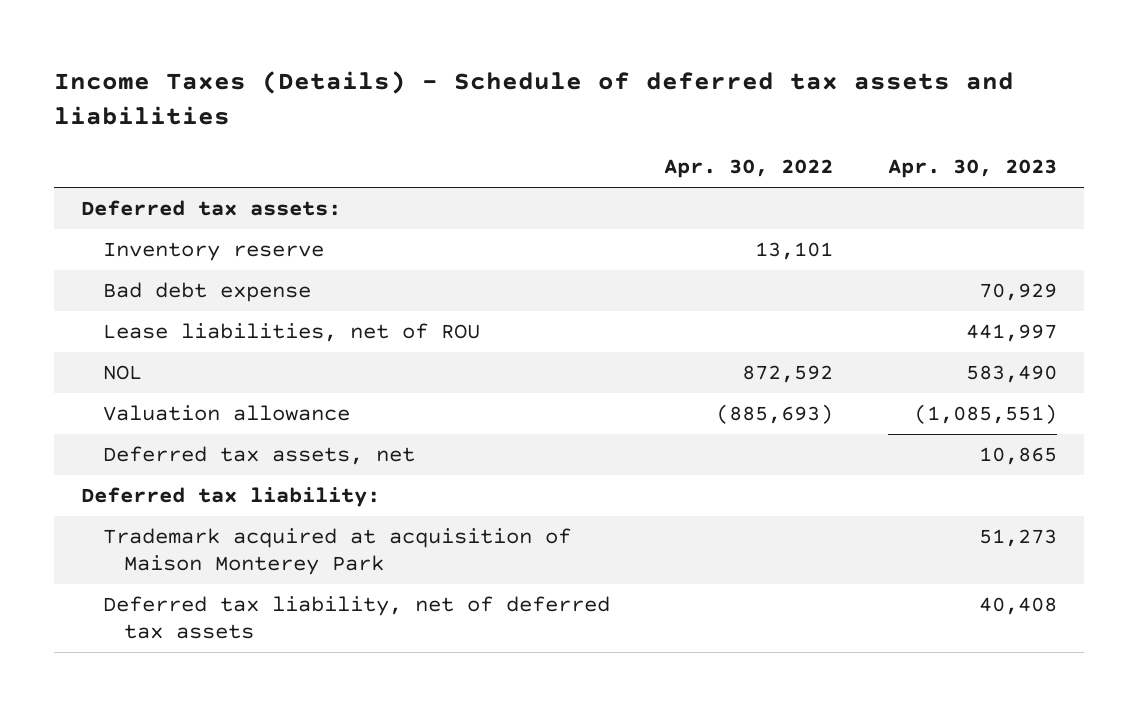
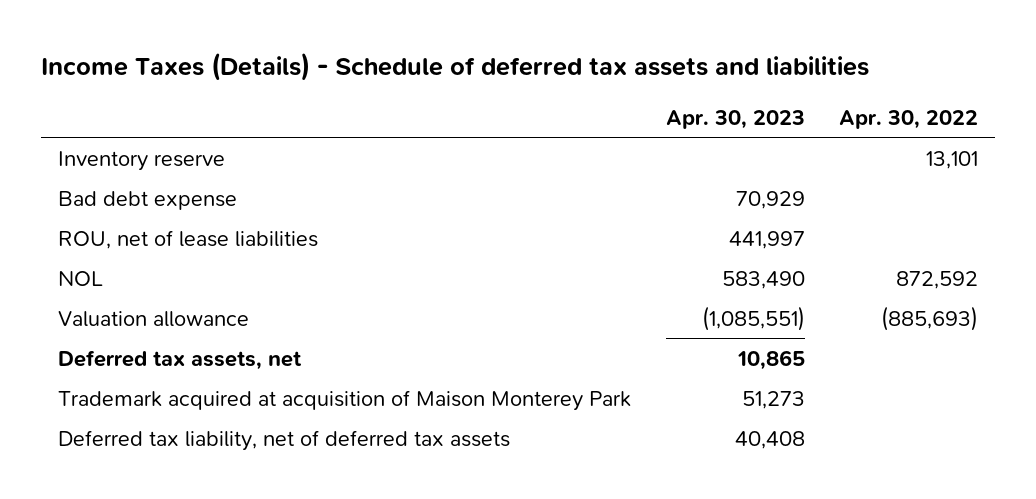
[81,199,342,216] Deferred tax assets: -> none
[102,322,480,342] Lease liabilities, net of ROU -> [58,229,319,249] ROU, net of lease liabilities
[81,486,381,507] Deferred tax liability: -> none

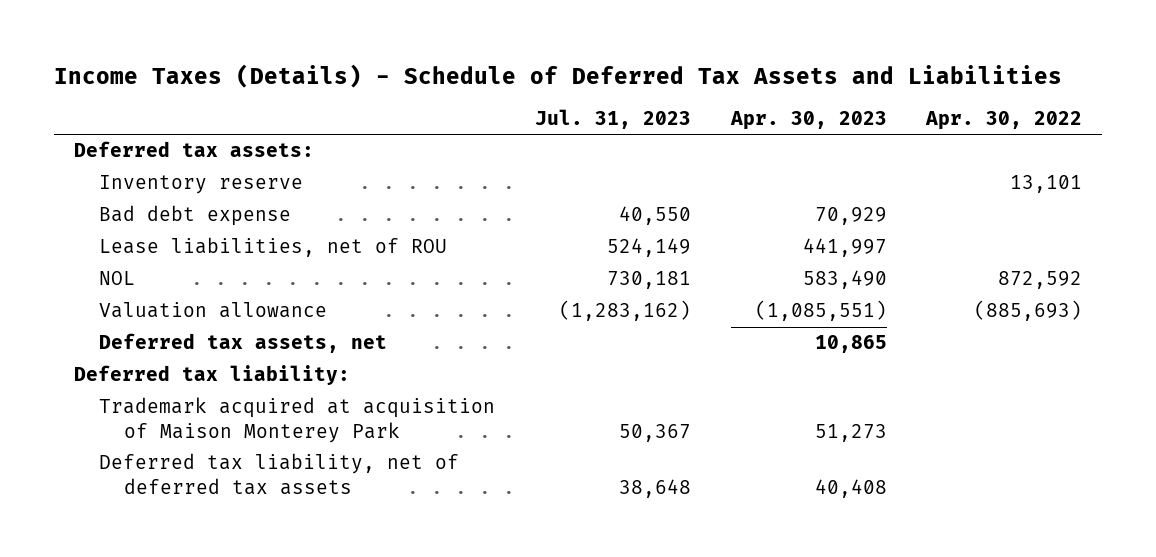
[40,52,869,82] Income Taxes (Details) - Schedule of deferred tax assets and liabilities -> [53,63,1062,88] Income Taxes (Details) - Schedule of Deferred Tax Assets and Liabilities
none -> [534,109,691,130] Jul. 31, 2023
none -> [73,141,314,158] Deferred tax assets:
[58,229,319,249] ROU, net of lease liabilities -> [98,237,447,258] Lease liabilities, net of ROU
none -> [73,365,350,386] Deferred tax liability:

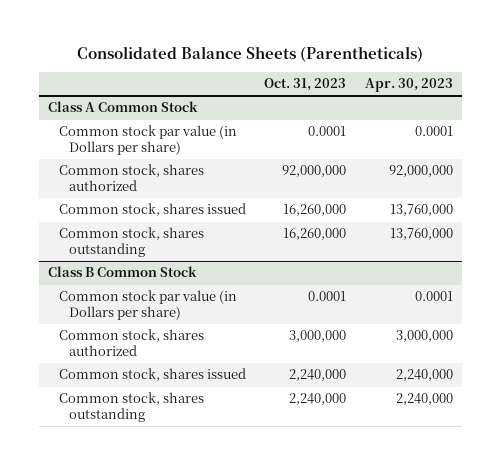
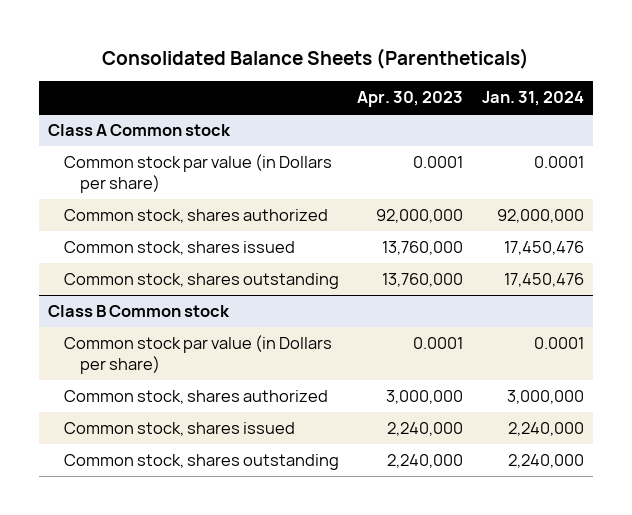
[264,78,347,92] Oct. 31, 2023 -> none
none -> [481,90,584,106] Jan. 31, 2024
[48,101,199,113] Class A Common Stock -> [48,124,232,137] Class A Common stock
[48,266,198,278] Class B Common Stock -> [48,305,231,318] Class B Common stock

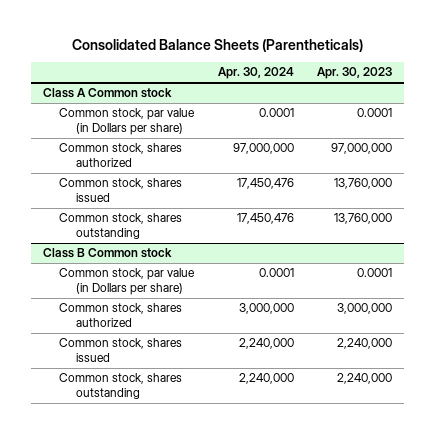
[481,90,584,106] Jan. 31, 2024 -> none
none -> [217,67,294,80] Apr. 30, 2024
[64,154,333,193] Common stock par value (in Dollars per share) -> [59,108,196,136] Common stock, par value (in Dollars per share)
[376,209,464,224] 92,000,000 -> [331,143,393,155] 97,000,000
[64,335,333,374] Common stock par value (in Dollars per share) -> [59,268,196,296] Common stock, par value (in Dollars per share)

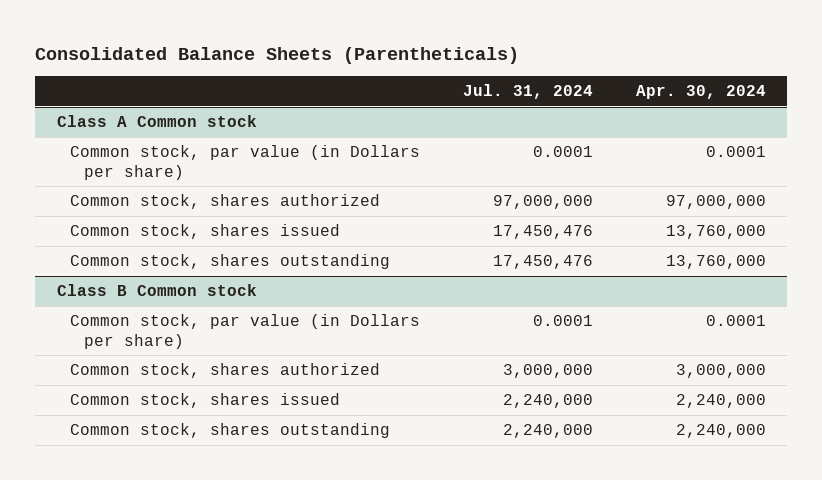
[317,67,393,80] Apr. 30, 2023 -> none
none -> [462,84,593,100] Jul. 31, 2024
[236,178,294,190] 17,450,476 -> [665,225,766,240] 13,760,000
[236,213,294,225] 17,450,476 -> [665,255,766,270] 13,760,000

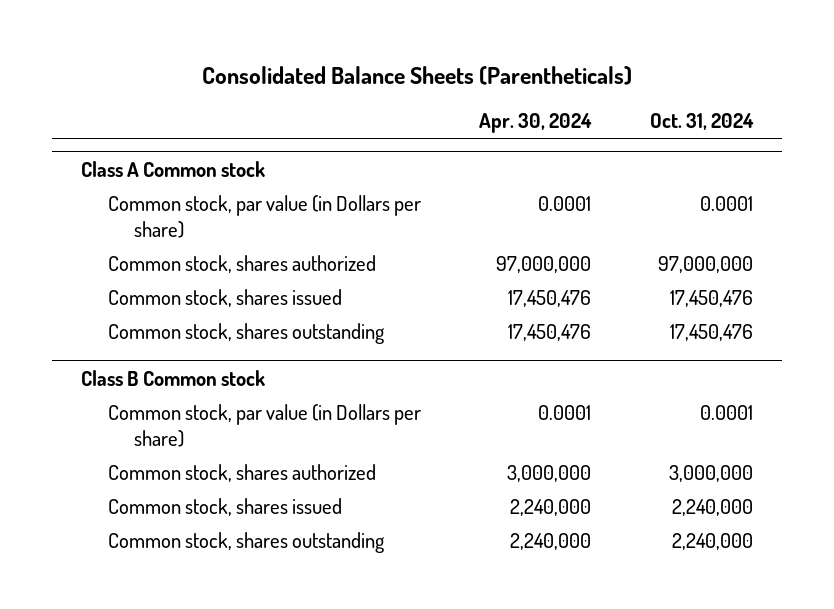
[462,84,593,100] Jul. 31, 2024 -> none
none -> [649,113,754,131] Oct. 31, 2024
[665,225,766,240] 13,760,000 -> [508,289,592,307] 17,450,476
[665,255,766,270] 13,760,000 -> [508,323,592,341] 17,450,476

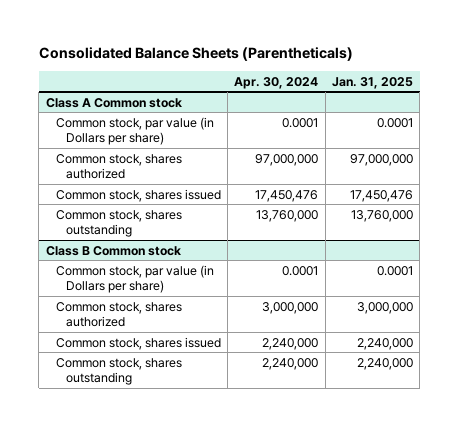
[649,113,754,131] Oct. 31, 2024 -> none
none -> [331,76,413,89] Jan. 31, 2025
[508,323,592,341] 17,450,476 -> [256,209,319,222] 13,760,000

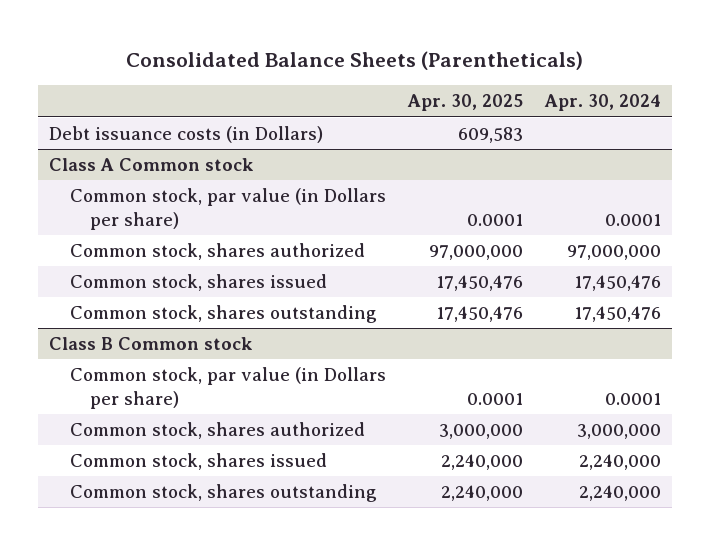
[331,76,413,89] Jan. 31, 2025 -> none
none -> [406,94,523,112] Apr. 30, 2025
none -> [49,125,324,143] Debt issuance costs (in Dollars)
[256,209,319,222] 13,760,000 -> [573,305,661,322] 17,450,476

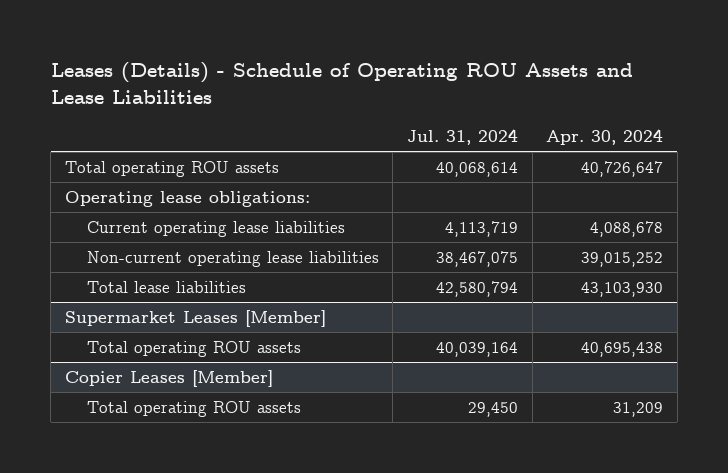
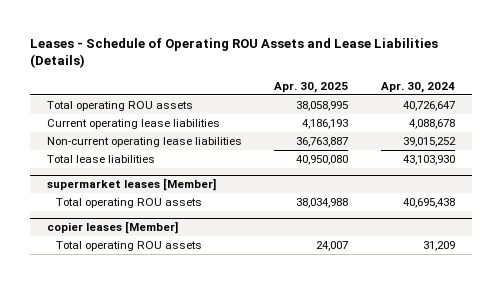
[50,62,633,105] Leases (Details) - Schedule of Operating ROU Assets and Lease Liabilities -> [30,37,439,69] Leases - Schedule of Operating ROU Assets and Lease Liabilities (Details)
[407,129,519,146] Jul. 31, 2024 -> none
none -> [274,81,349,93] Apr. 30, 2025
[64,190,310,207] Operating lease obligations: -> none
[64,309,326,327] Supermarket Leases [Member] -> [46,178,216,192] supermarket leases [Member]
[64,369,273,387] Copier Leases [Member] -> [46,221,178,235] copier leases [Member]

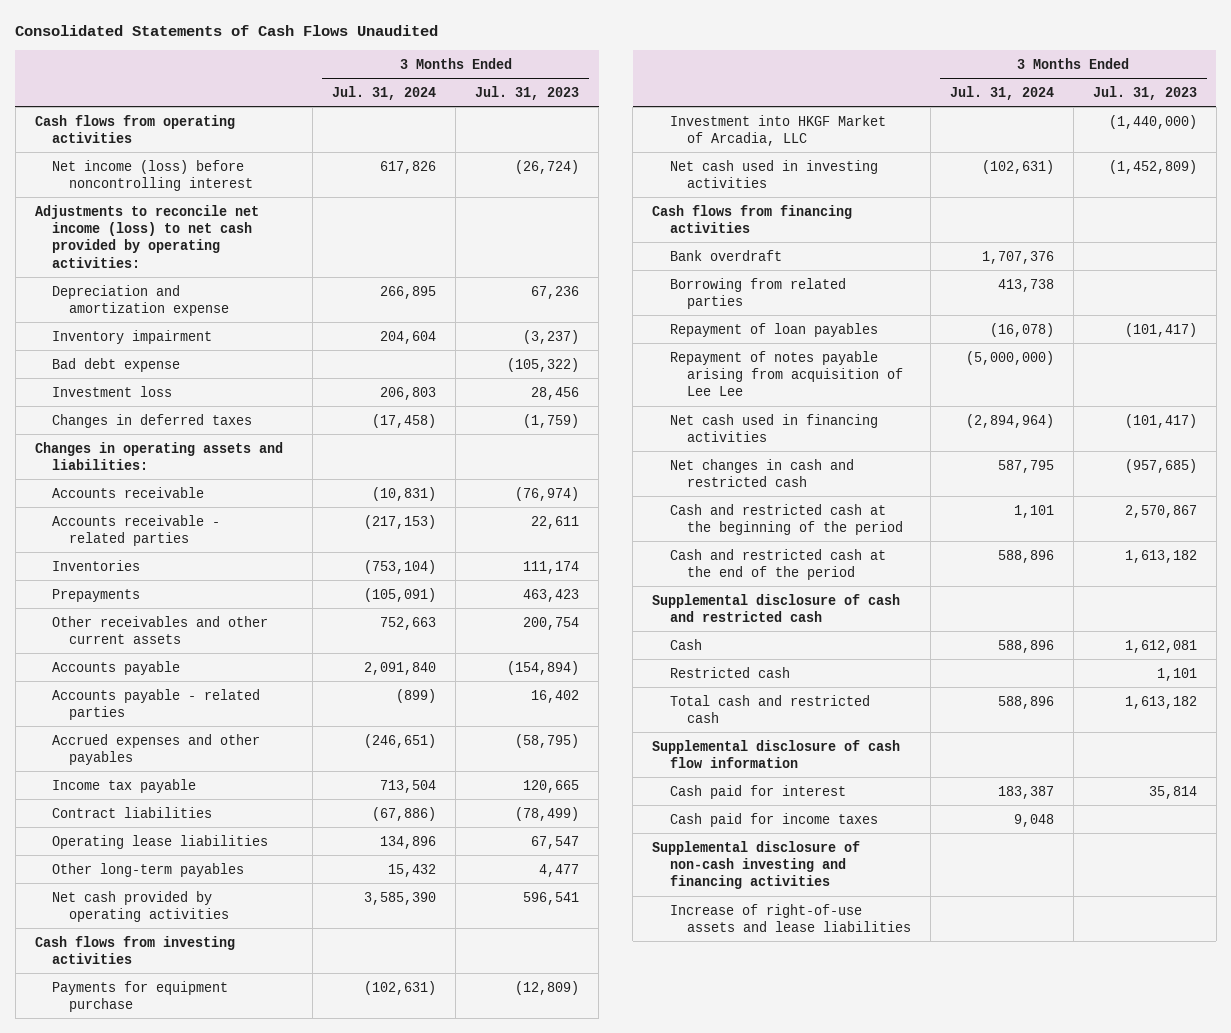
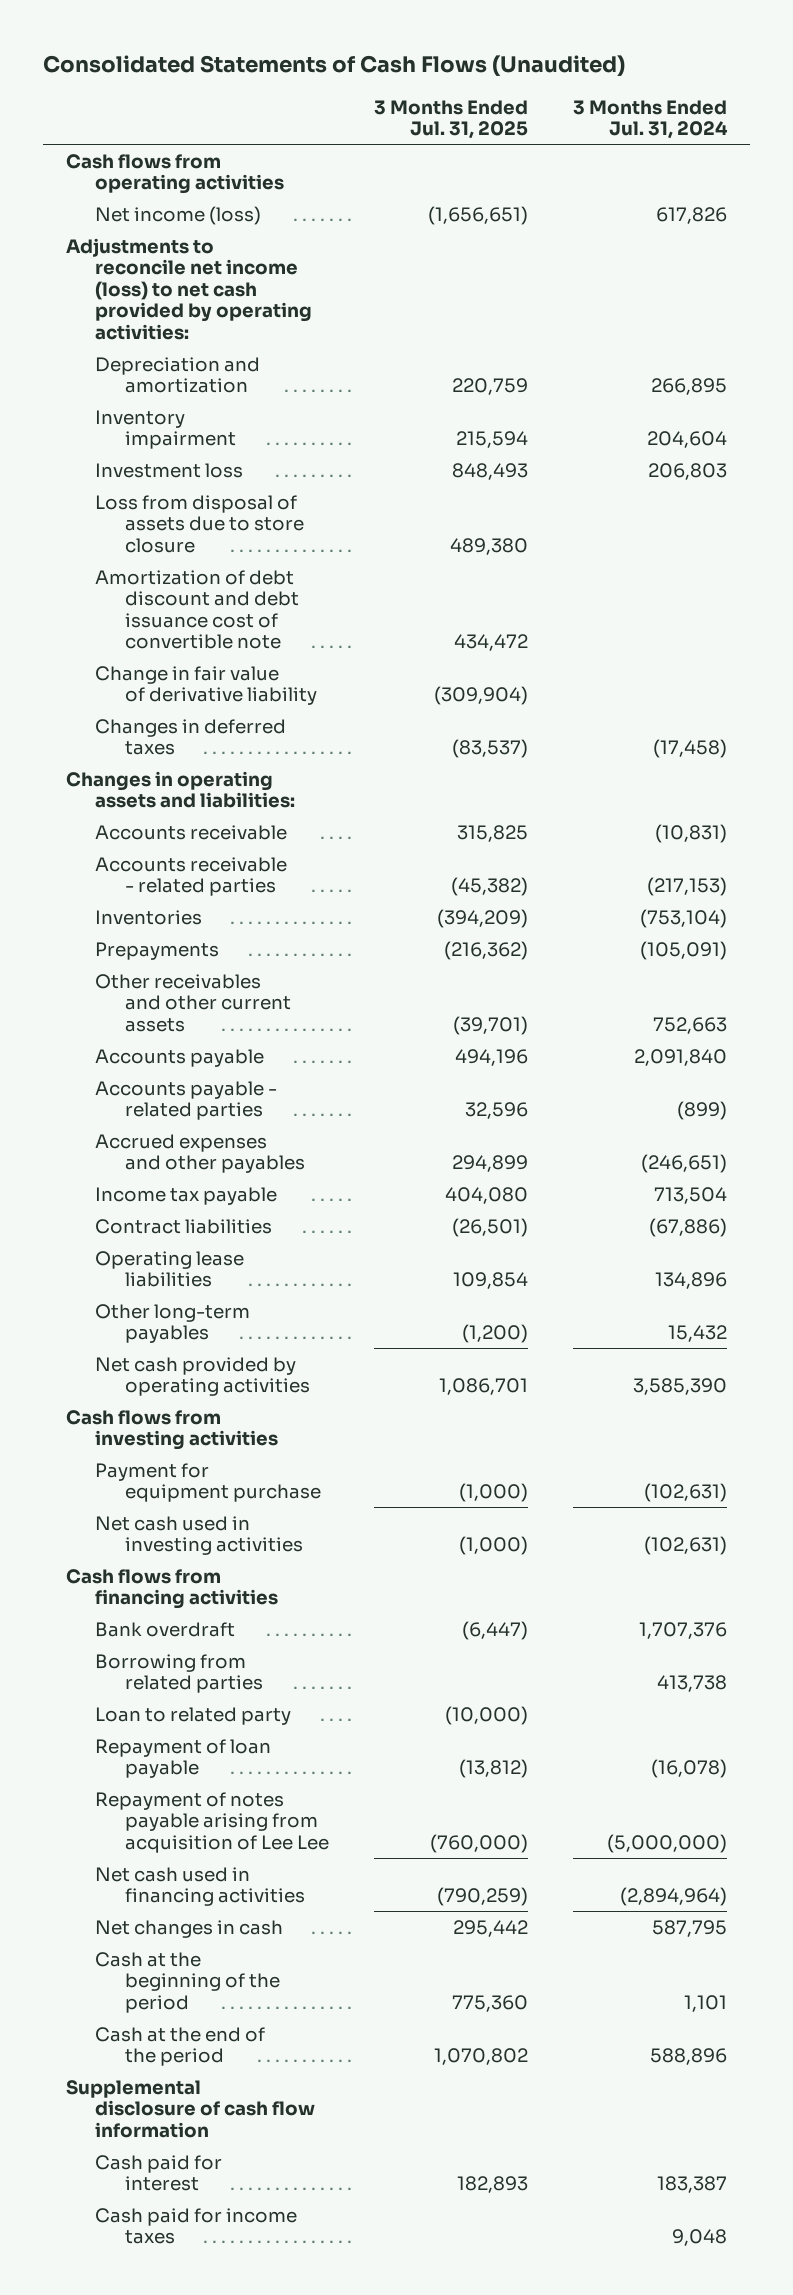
[15,25,439,37] Consolidated Statements of Cash Flows Unaudited -> [43,55,626,77] Consolidated Statements of Cash Flows (Unaudited)
[475,85,580,100] Jul. 31, 2023 -> none
none -> [374,99,529,140] 3 Months Ended Jul. 31, 2025
[51,159,254,191] Net income (loss) before noncontrolling interest -> [95,205,262,225] Net income (loss)
[51,284,230,316] Depreciation and amortization expense -> [95,356,261,394] Depreciation and amortization
[51,357,180,372] Bad debt expense -> none
none -> [95,494,305,553] Loss from disposal of assets due to store closure
none -> [95,569,300,650] Amortization of debt discount and debt issuance cost of convertible note
none -> [95,665,318,706] Change in fair value of derivative liability
[669,114,886,146] Investment into HKGF Market of Arcadia, LLC -> none
[51,980,228,1012] Payments for equipment purchase -> [95,1462,322,1503] Payment for equipment purchase
none -> [95,1706,292,1725] Loan to related party
[669,322,878,337] Repayment of loan payables -> [95,1738,272,1779] Repayment of loan payable
[652,593,901,622] Supplemental disclosure of cash and restricted cash -> none
[669,638,702,650] Cash -> none
[669,666,790,678] Restricted cash -> none
[669,694,870,723] Total cash and restricted cash -> none
[669,458,854,487] Net changes in cash and restricted cash -> [95,1919,284,1938] Net changes in cash
[669,503,903,535] Cash and restricted cash at the beginning of the period -> [95,1951,281,2013] Cash at the beginning of the period
[669,548,886,580] Cash and restricted cash at the end of the period -> [95,2026,266,2067] Cash at the end of the period
[652,840,861,890] Supplemental disclosure of non-cash investing and financing activities -> none
[669,903,911,932] Increase of right-of-use assets and lease liabilities -> none

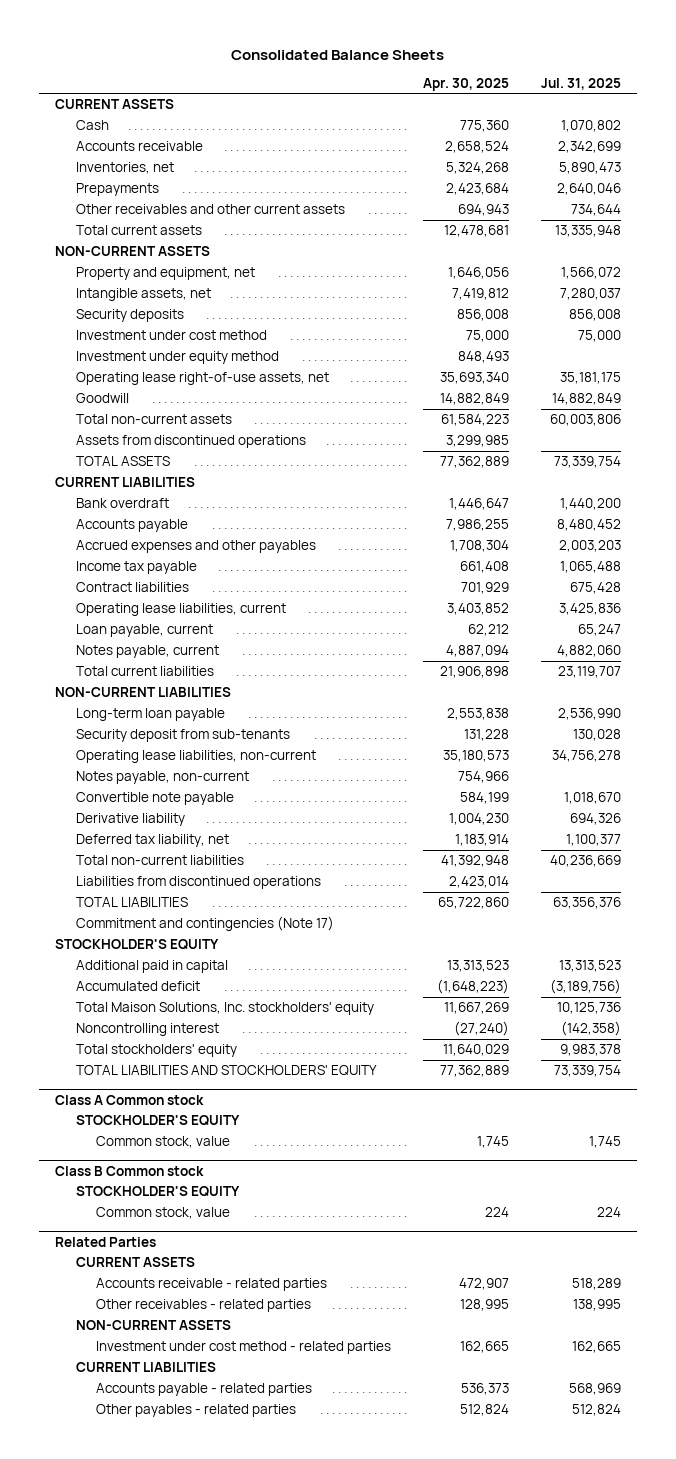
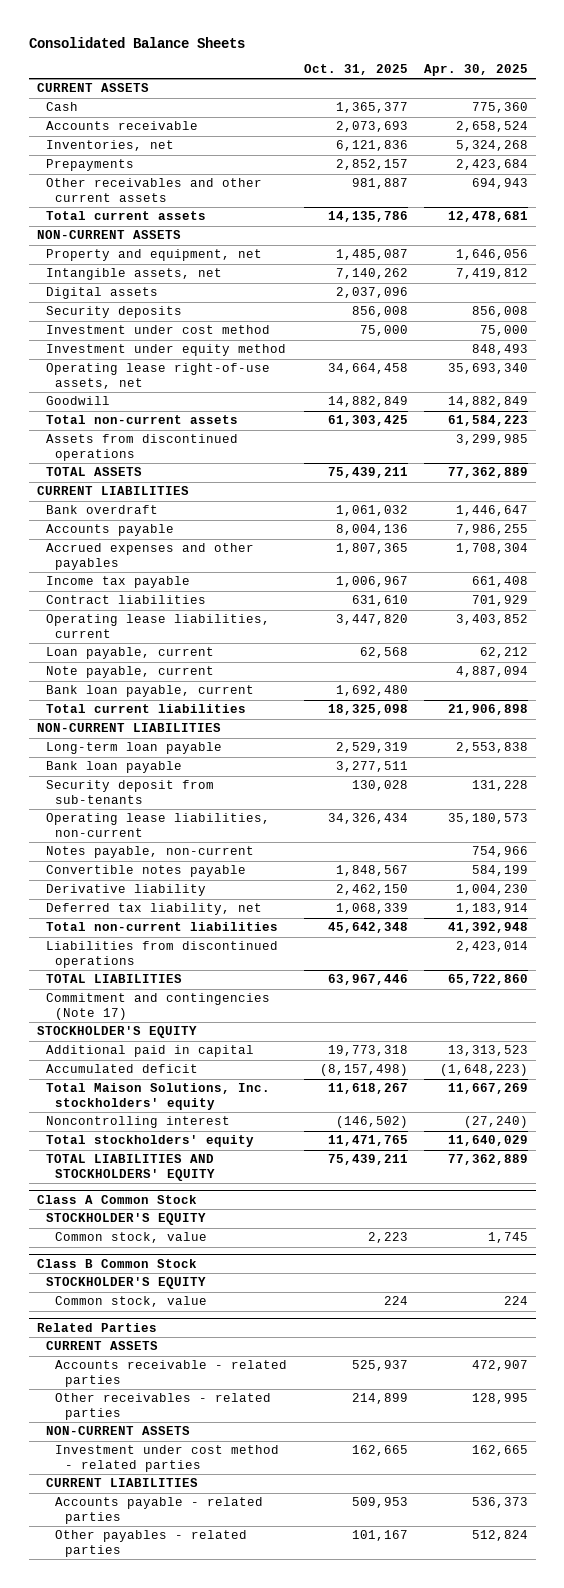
[541,77,622,90] Jul. 31, 2025 -> none
none -> [303,64,408,76] Oct. 31, 2025
none -> [46,287,159,300] Digital assets
[75,645,219,659] Notes payable, current -> [46,666,215,679] Note payable, current
none -> [46,685,255,698] Bank loan payable, current
none -> [46,761,183,774] Bank loan payable
[75,792,234,806] Convertible note payable -> [46,865,247,878] Convertible notes payable
[55,1094,205,1105] Class A Common stock -> [36,1194,197,1204] Class A Common Stock
[55,1165,205,1176] Class B Common stock -> [36,1258,197,1268] Class B Common Stock

